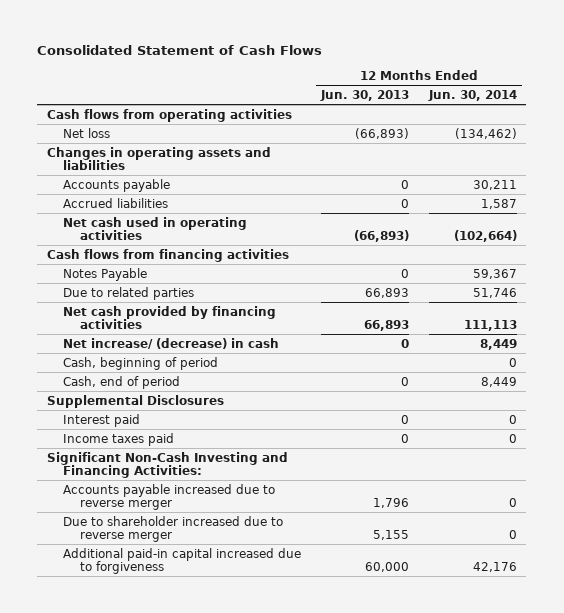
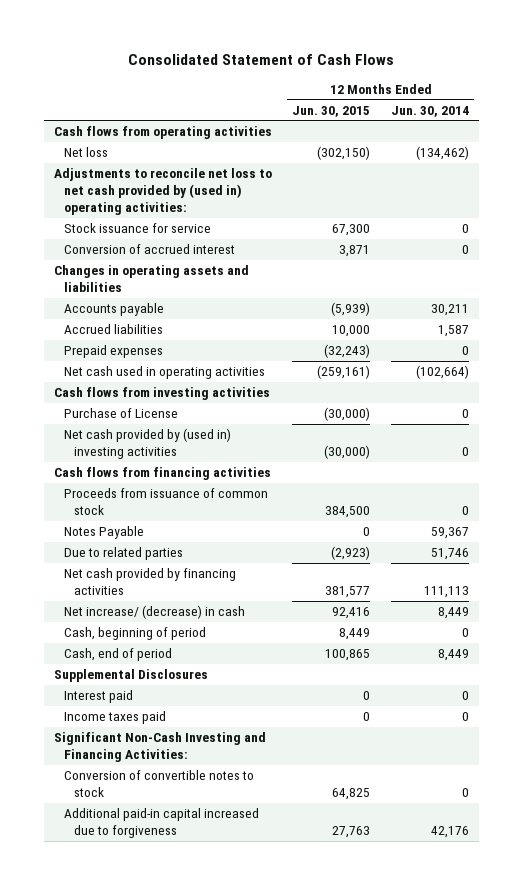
[320,89,410,101] Jun. 30, 2013 -> none
none -> [292,105,371,117] Jun. 30, 2015
none -> [53,168,272,215] Adjustments to reconcile net loss to net cash provided by (used in) operating activities:
none -> [64,223,212,234] Stock issuance for service
none -> [64,244,236,255] Conversion of accrued interest
none -> [64,345,164,359] Prepaid expenses
none -> [53,387,270,401] Cash flows from investing activities
none -> [64,408,179,419] Purchase of License
none -> [64,428,232,460] Net cash provided by (used in) investing activities
none -> [64,488,269,516] Proceeds from issuance of common stock
[63,483,276,510] Accounts payable increased due to reverse merger -> none
[63,515,284,542] Due to shareholder increased due to reverse merger -> none
none -> [64,770,255,798] Conversion of convertible notes to stock

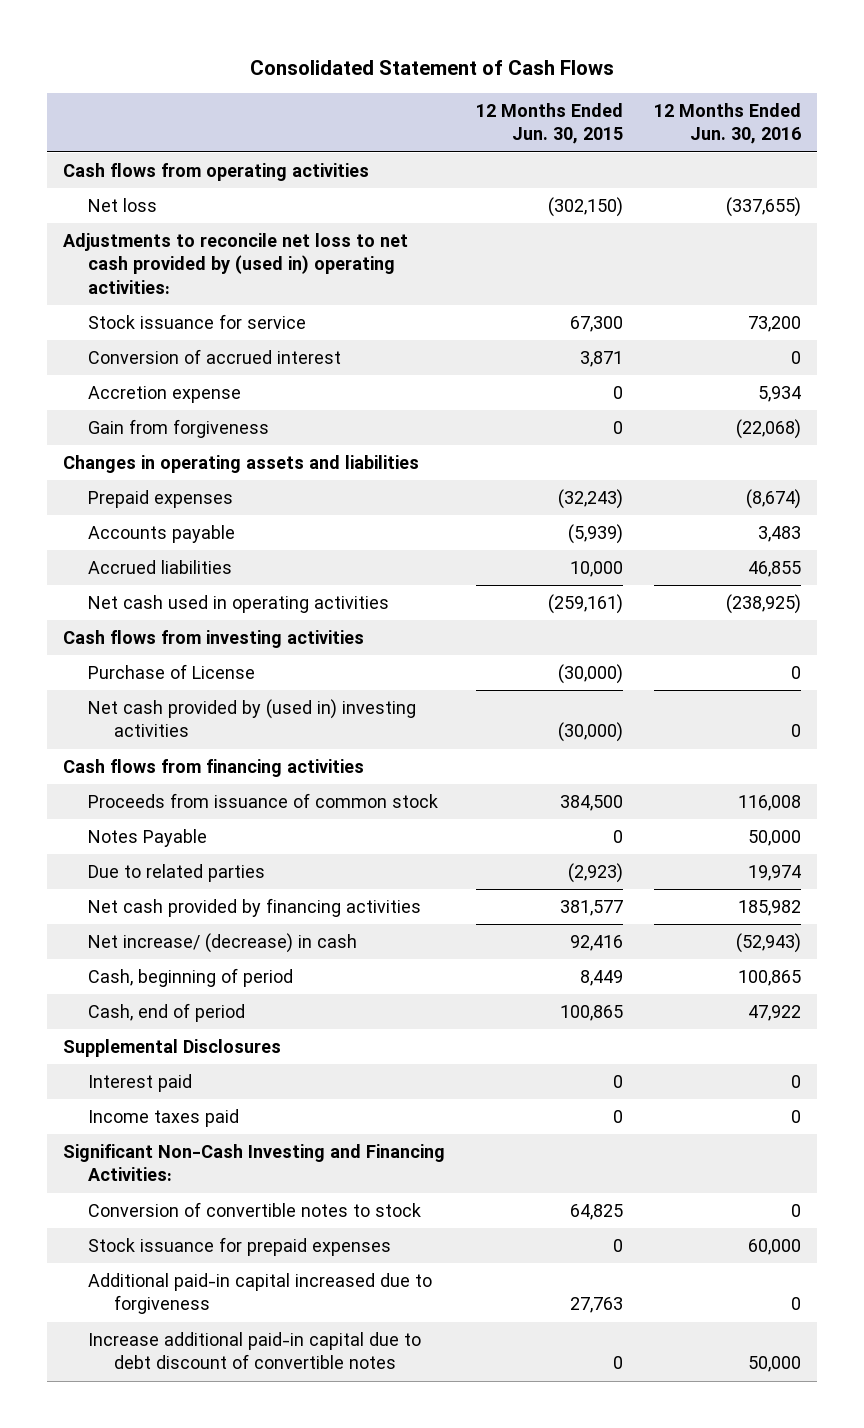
[390,105,469,117] Jun. 30, 2014 -> none
none -> [654,102,802,145] 12 Months Ended Jun. 30, 2016
none -> [88,386,242,404] Accretion expense
none -> [88,419,270,439] Gain from forgiveness
[64,345,164,359] Prepaid expenses -> [88,490,234,509] Prepaid expenses
none -> [88,1237,392,1257] Stock issuance for prepaid expenses
none -> [88,1332,422,1370] Increase additional paid-in capital due to debt discount of convertible notes

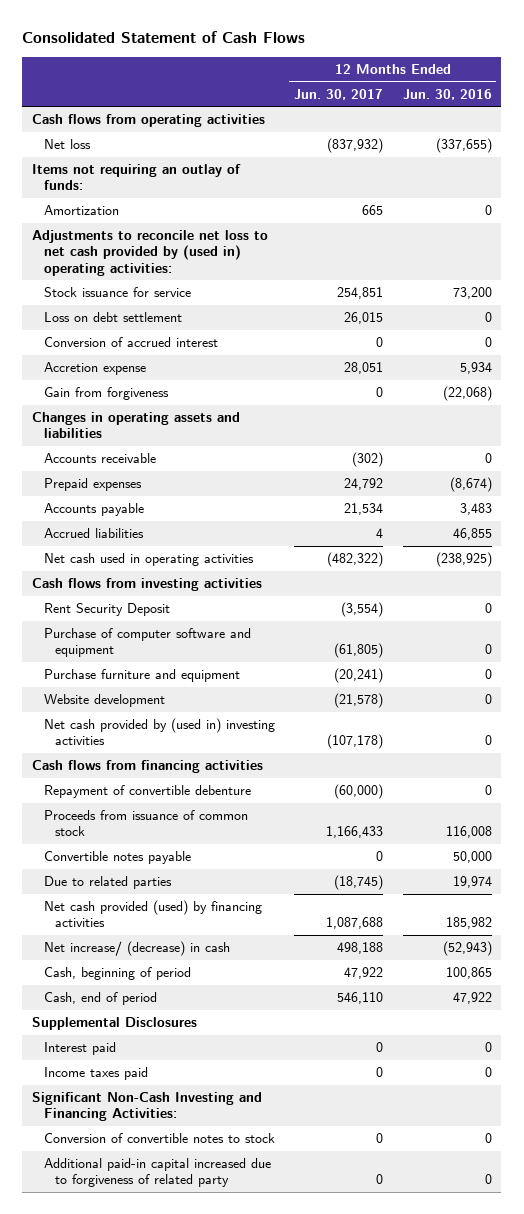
[475,102,623,145] 12 Months Ended Jun. 30, 2015 -> none
none -> [294,88,384,100] Jun. 30, 2017
none -> [32,164,242,191] Items not requiring an outlay of funds:
none -> [43,205,119,216] Amortization
none -> [43,312,182,323] Loss on debt settlement
none -> [43,453,156,464] Accounts receivable
[88,664,256,680] Purchase of License -> none
none -> [43,603,170,617] Rent Security Deposit
none -> [43,628,251,658] Purchase of computer software and equipment
none -> [43,669,240,683] Purchase furniture and equipment
none -> [43,694,165,708] Website development
none -> [43,785,251,799] Repayment of convertible debenture
[88,829,208,848] Notes Payable -> [43,851,191,865] Convertible notes payable
[88,898,422,918] Net cash provided by financing activities -> [43,900,262,928] Net cash provided (used) by financing activities
[88,1237,392,1257] Stock issuance for prepaid expenses -> none
[88,1332,422,1370] Increase additional paid-in capital due to debt discount of convertible notes -> none
[88,1273,433,1315] Additional paid-in capital increased due to forgiveness -> [43,1158,271,1188] Additional paid-in capital increased due to forgiveness of related party

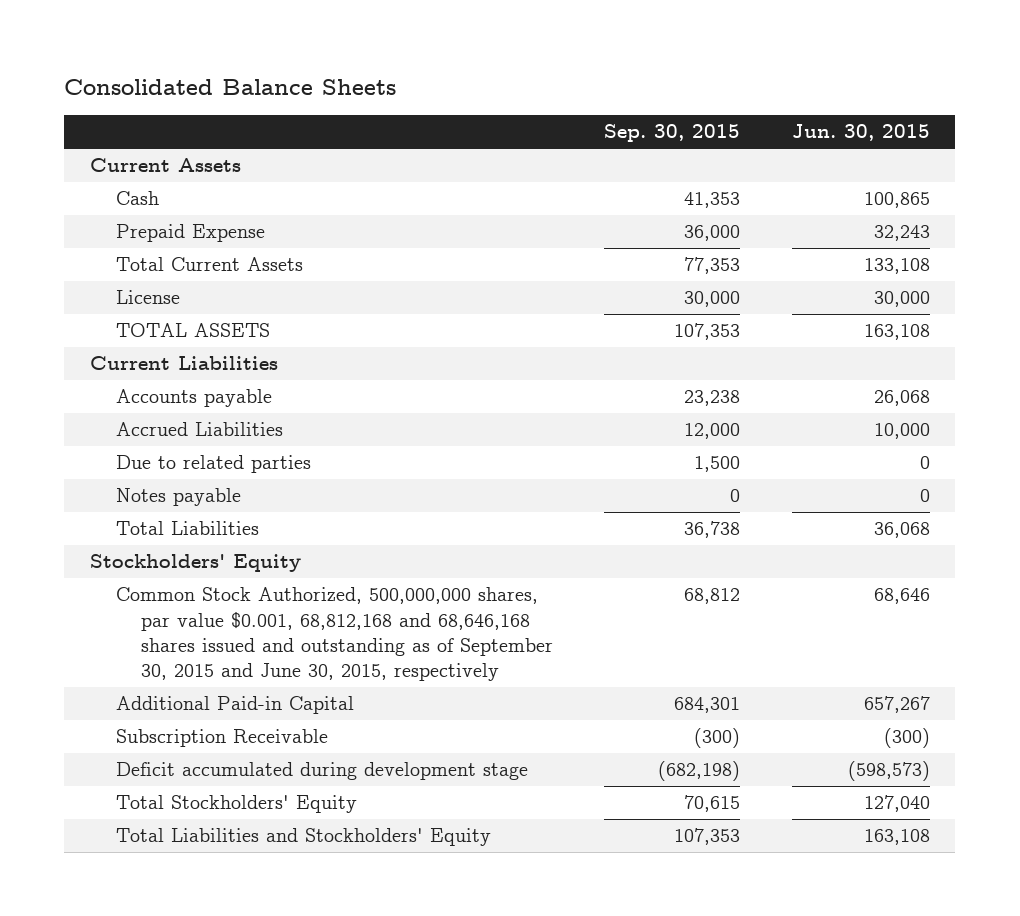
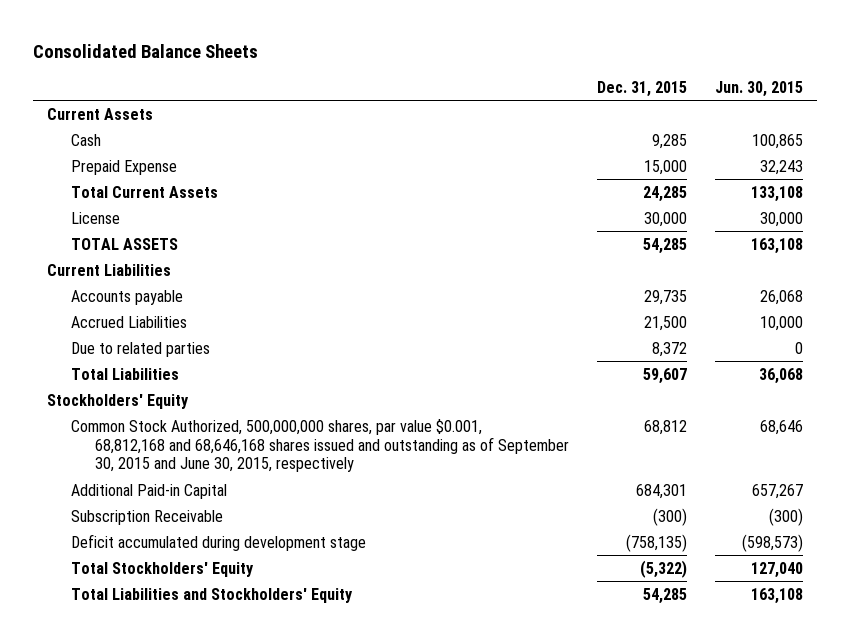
[604,124,741,143] Sep. 30, 2015 -> none
none -> [597,80,688,97] Dec. 31, 2015
[115,488,241,507] Notes payable -> none

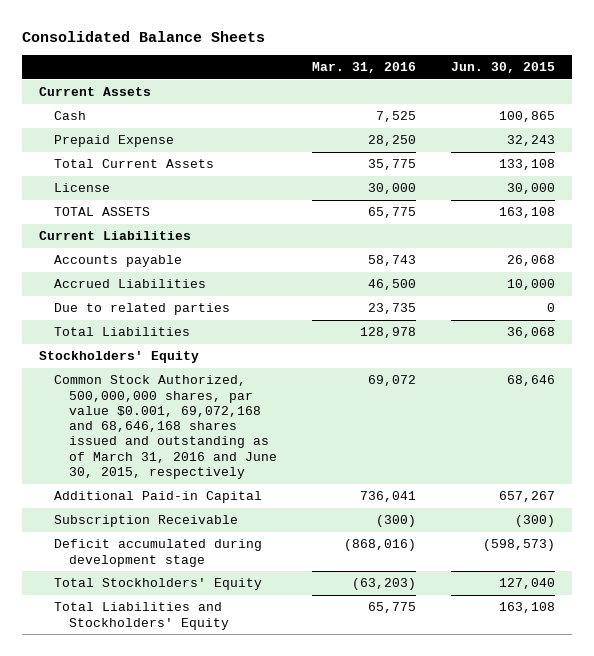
[597,80,688,97] Dec. 31, 2015 -> none
none -> [311,61,416,73] Mar. 31, 2016
[71,418,570,473] Common Stock Authorized, 500,000,000 shares, par value $0.001, 68,812,168 and 68,646,168 shares issued and outstanding as of September 30, 2015 and June 30, 2015, respectively -> [53,375,277,480] Common Stock Authorized, 500,000,000 shares, par value $0.001, 69,072,168 and 68,646,168 shares issued and outstanding as of March 31, 2016 and June 30, 2015, respectively

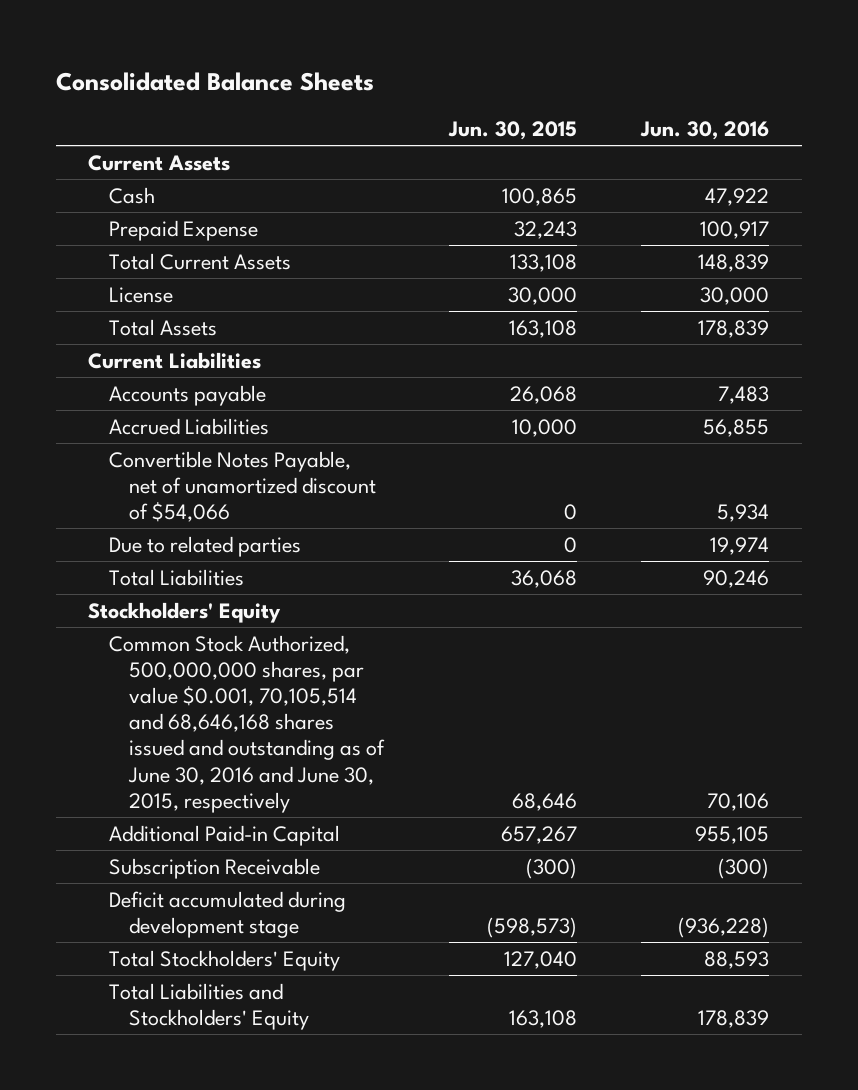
[311,61,416,73] Mar. 31, 2016 -> none
none -> [640,121,770,141] Jun. 30, 2016
[53,207,150,217] TOTAL ASSETS -> [108,318,217,336] Total Assets
none -> [108,450,377,523] Convertible Notes Payable, net of unamortized discount of $54,066
[53,375,277,480] Common Stock Authorized, 500,000,000 shares, par value $0.001, 69,072,168 and 68,646,168 shares issued and outstanding as of March 31, 2016 and June 30, 2015, respectively -> [108,634,386,813] Common Stock Authorized, 500,000,000 shares, par value $0.001, 70,105,514 and 68,646,168 shares issued and outstanding as of June 30, 2016 and June 30, 2015, respectively

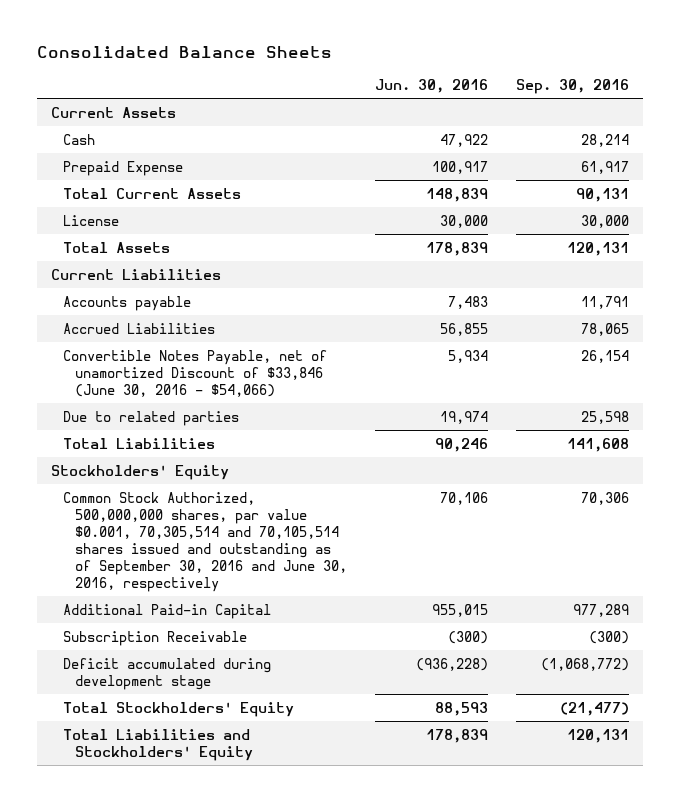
[447,121,577,141] Jun. 30, 2015 -> none
none -> [516,79,630,95] Sep. 30, 2016
[108,450,377,523] Convertible Notes Payable, net of unamortized discount of $54,066 -> [63,349,328,397] Convertible Notes Payable, net of unamortized Discount of $33,846 (June 30, 2016 - $54,066)
[108,634,386,813] Common Stock Authorized, 500,000,000 shares, par value $0.001, 70,105,514 and 68,646,168 shares issued and outstanding as of June 30, 2016 and June 30, 2015, respectively -> [63,491,348,593] Common Stock Authorized, 500,000,000 shares, par value $0.001, 70,305,514 and 70,105,514 shares issued and outstanding as of September 30, 2016 and June 30, 2016, respectively
[695,825,770,844] 955,105 -> [432,603,489,617] 955,015

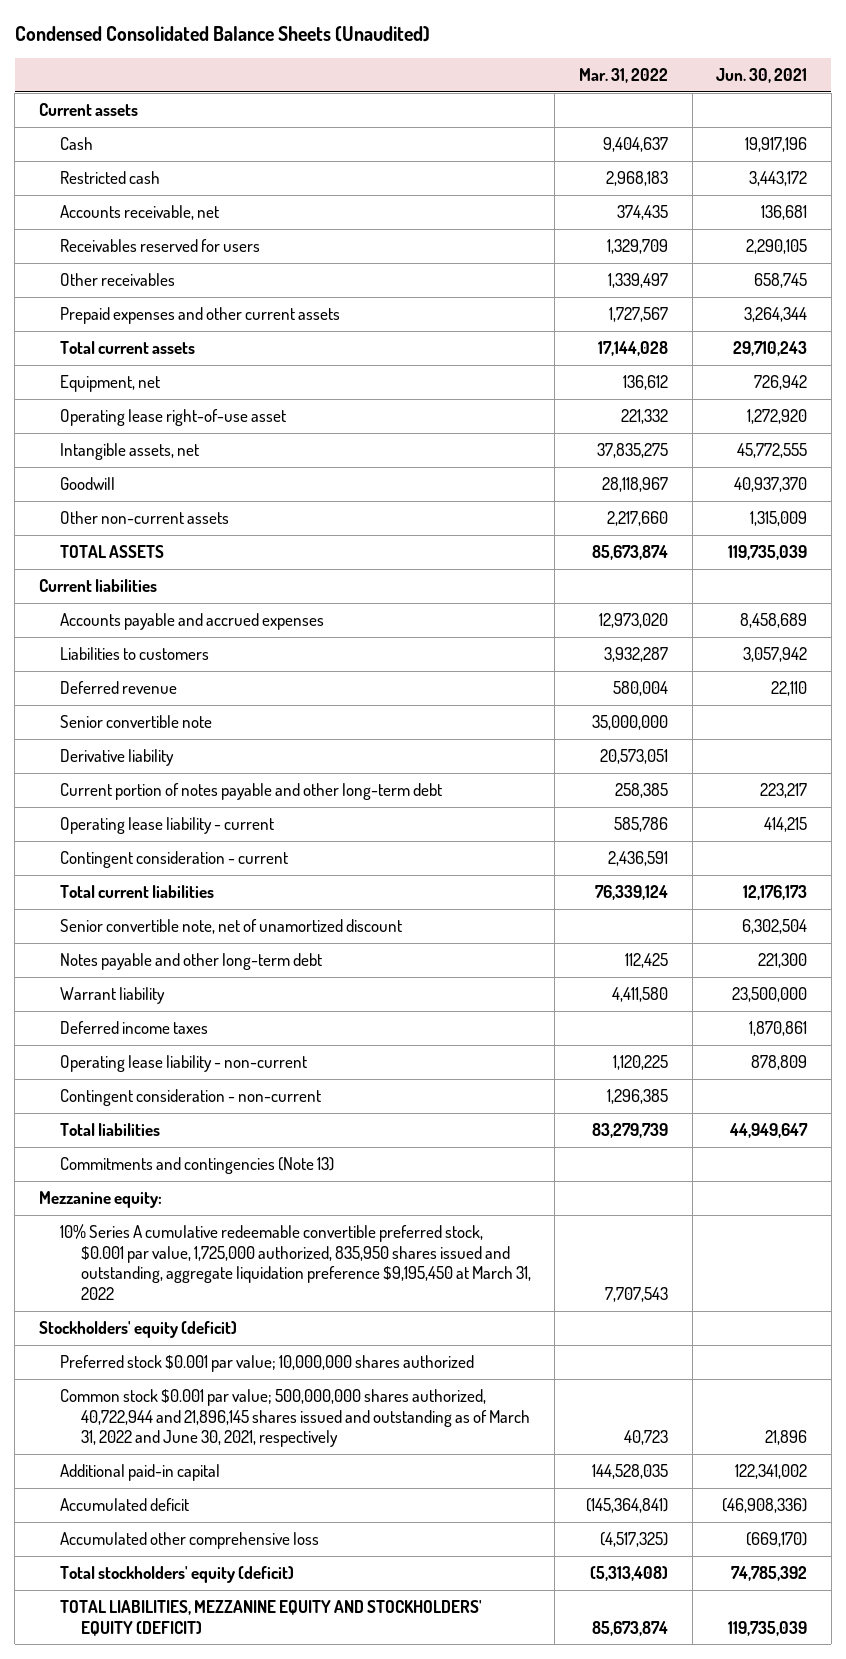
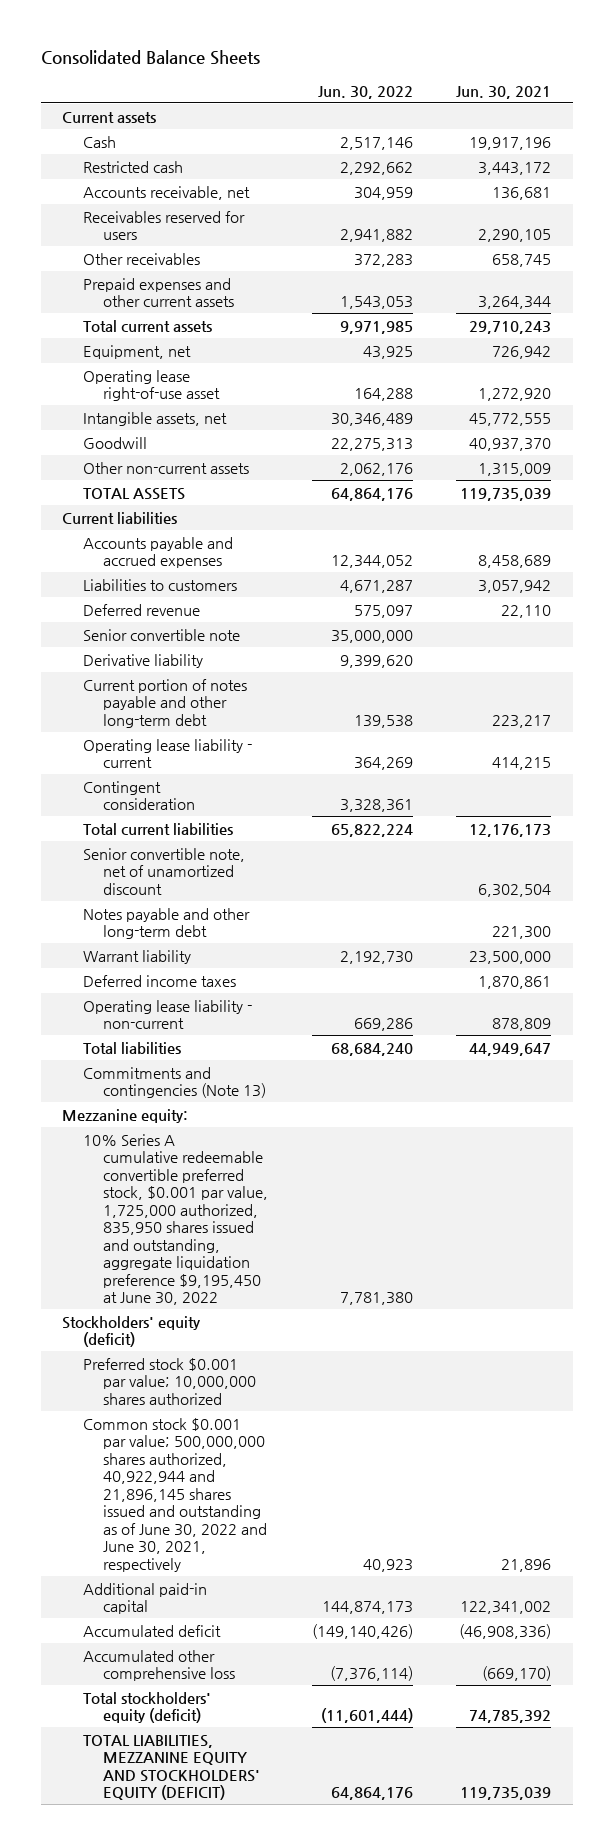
[14,25,430,42] Condensed Consolidated Balance Sheets (Unaudited) -> [40,50,260,66] Consolidated Balance Sheets
[578,67,668,83] Mar. 31, 2022 -> none
none -> [317,85,413,99] Jun. 30, 2022
[59,851,288,869] Contingent consideration - current -> [82,780,196,811] Contingent consideration
[59,1089,321,1107] Contingent consideration - non-current -> none
[59,1224,531,1300] 10% Series A cumulative redeemable convertible preferred stock, $0.001 par value, 1,725,000 authorized, 835,950 shares issued and outstanding, aggregate liquidation preference $9,195,450 at March 31, 2022 -> [82,1133,269,1306] 10% Series A cumulative redeemable convertible preferred stock, $0.001 par value, 1,725,000 authorized, 835,950 shares issued and outstanding, aggregate liquidation preference $9,195,450 at June 30, 2022
[59,1389,530,1448] Common stock $0.001 par value; 500,000,000 shares authorized, 40,722,944 and 21,896,145 shares issued and outstanding as of March 31, 2022 and June 30, 2021, respectively -> [82,1417,268,1572] Common stock $0.001 par value; 500,000,000 shares authorized, 40,922,944 and 21,896,145 shares issued and outstanding as of June 30, 2022 and June 30, 2021, respectively

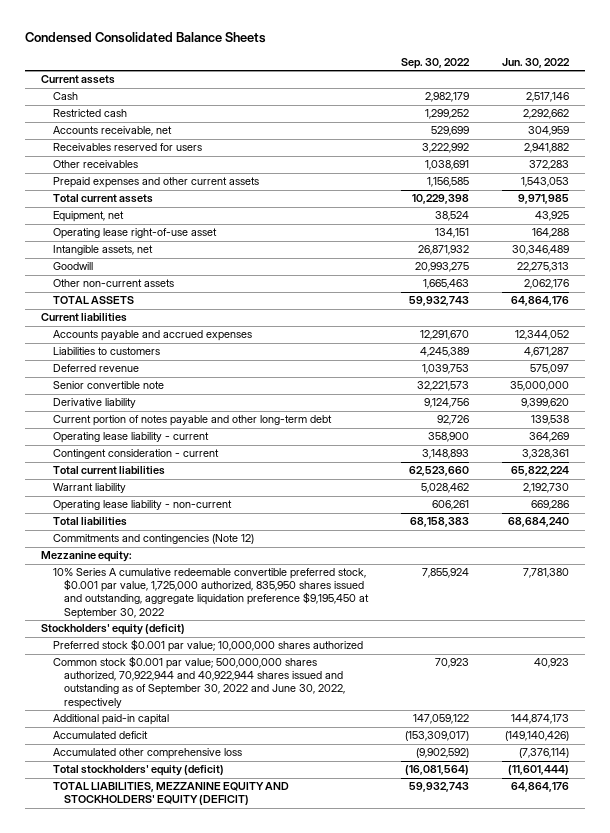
[40,50,260,66] Consolidated Balance Sheets -> [24,32,266,44] Condensed Consolidated Balance Sheets
[456,85,552,99] Jun. 30, 2021 -> none
none -> [400,57,470,69] Sep. 30, 2022
[82,780,196,811] Contingent consideration -> [52,449,219,460] Contingent consideration - current
[82,847,245,895] Senior convertible note, net of unamortized discount -> none
[82,907,250,940] Notes payable and other long-term debt -> none
[82,974,236,987] Deferred income taxes -> none
[82,1066,267,1099] Commitments and contingencies (Note 13) -> [52,534,254,545] Commitments and contingencies (Note 12)
[82,1133,269,1306] 10% Series A cumulative redeemable convertible preferred stock, $0.001 par value, 1,725,000 authorized, 835,950 shares issued and outstanding, aggregate liquidation preference $9,195,450 at June 30, 2022 -> [52,568,369,619] 10% Series A cumulative redeemable convertible preferred stock, $0.001 par value, 1,725,000 authorized, 835,950 shares issued and outstanding, aggregate liquidation preference $9,195,450 at September 30, 2022
[82,1417,268,1572] Common stock $0.001 par value; 500,000,000 shares authorized, 40,922,944 and 21,896,145 shares issued and outstanding as of June 30, 2022 and June 30, 2021, respectively -> [52,656,345,709] Common stock $0.001 par value; 500,000,000 shares authorized, 70,922,944 and 40,922,944 shares issued and outstanding as of September 30, 2022 and June 30, 2022, respectively

